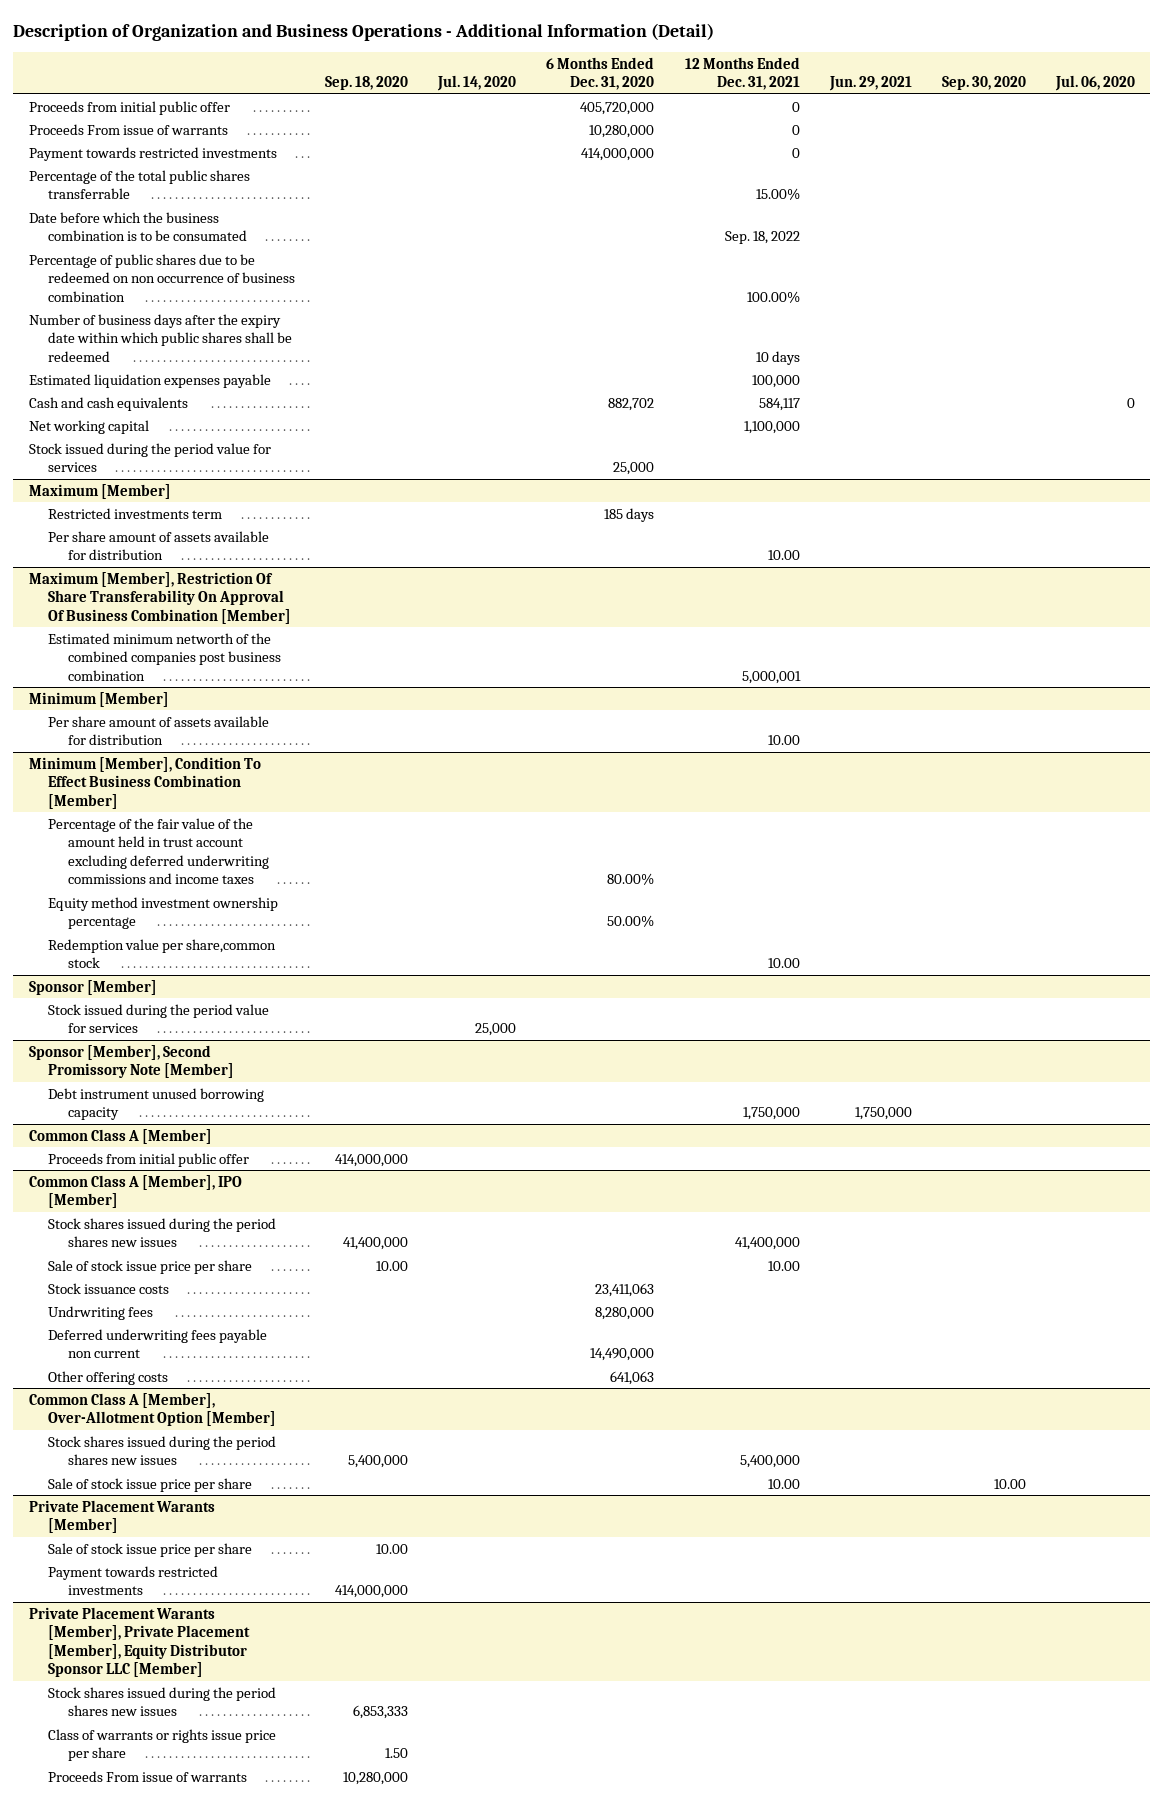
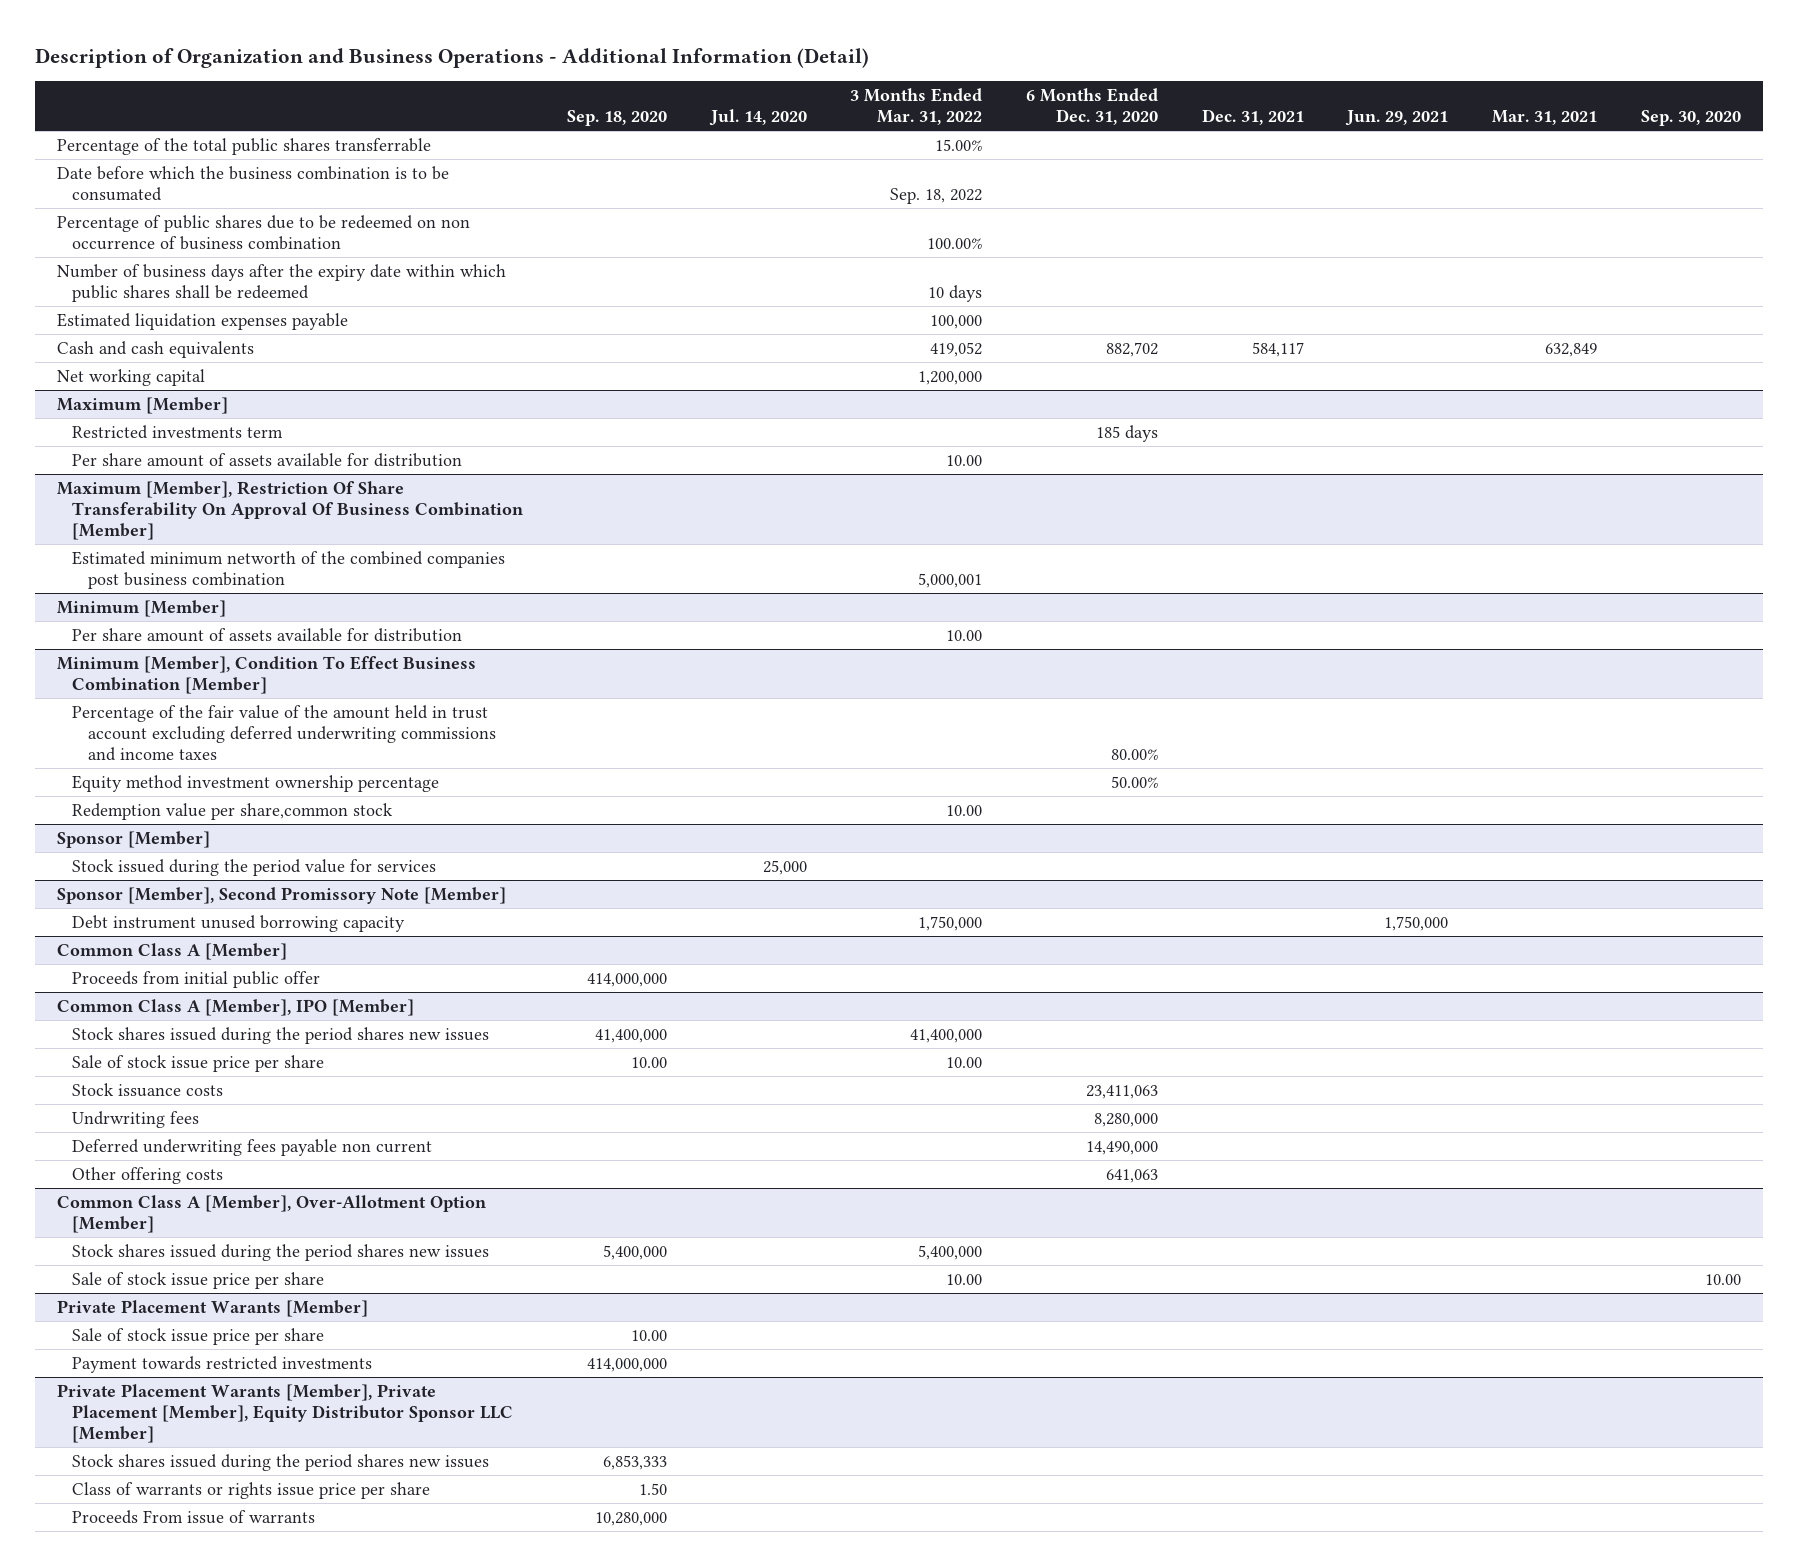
[684,56,800,91] 12 Months Ended Dec. 31, 2021 -> none
[1054,75,1135,92] Jul. 06, 2020 -> none
none -> [850,88,983,126] 3 Months Ended Mar. 31, 2022
none -> [1201,109,1304,126] Dec. 31, 2021
none -> [1492,110,1598,126] Mar. 31, 2021
[28,100,230,115] Proceeds from initial public offer -> none
[28,123,228,135] Proceeds From issue of warrants -> none
[28,146,277,161] Payment towards restricted investments -> none
[28,442,271,473] Stock issued during the period value for services -> none

